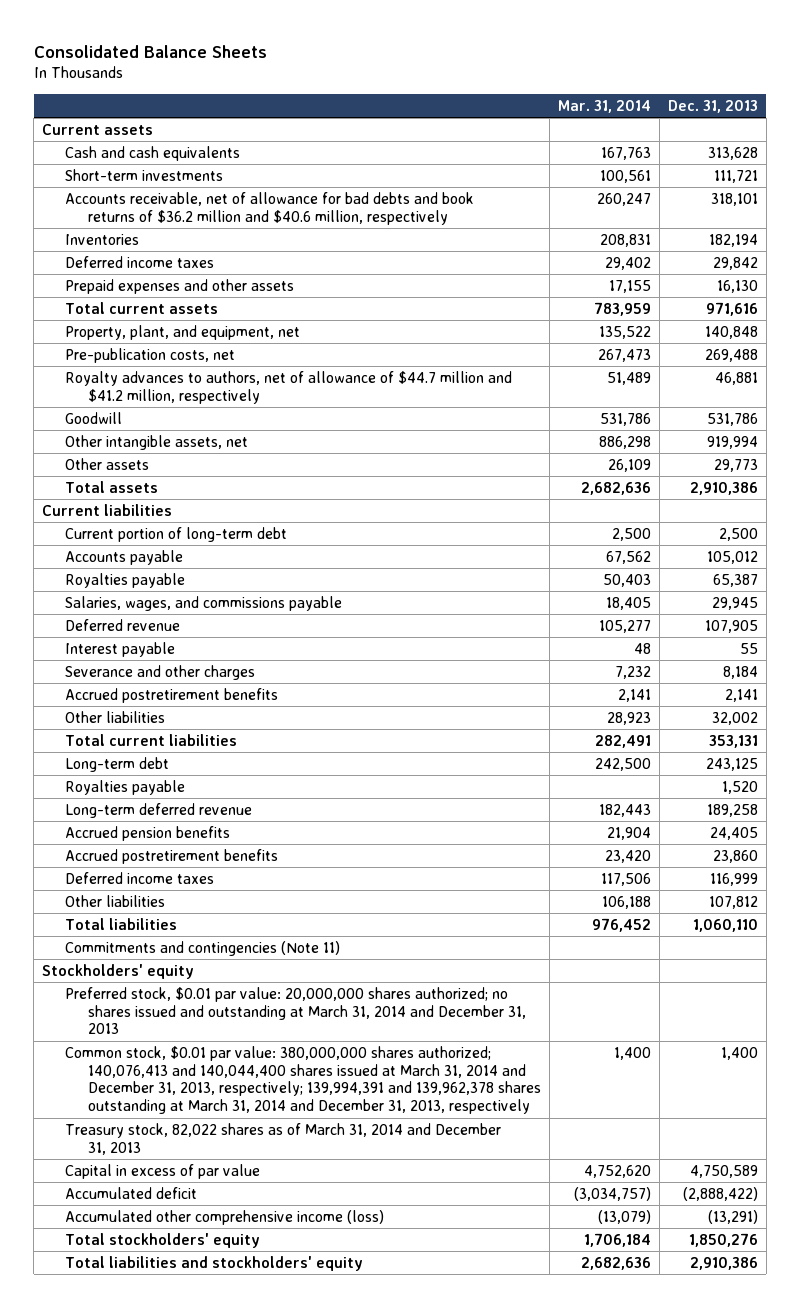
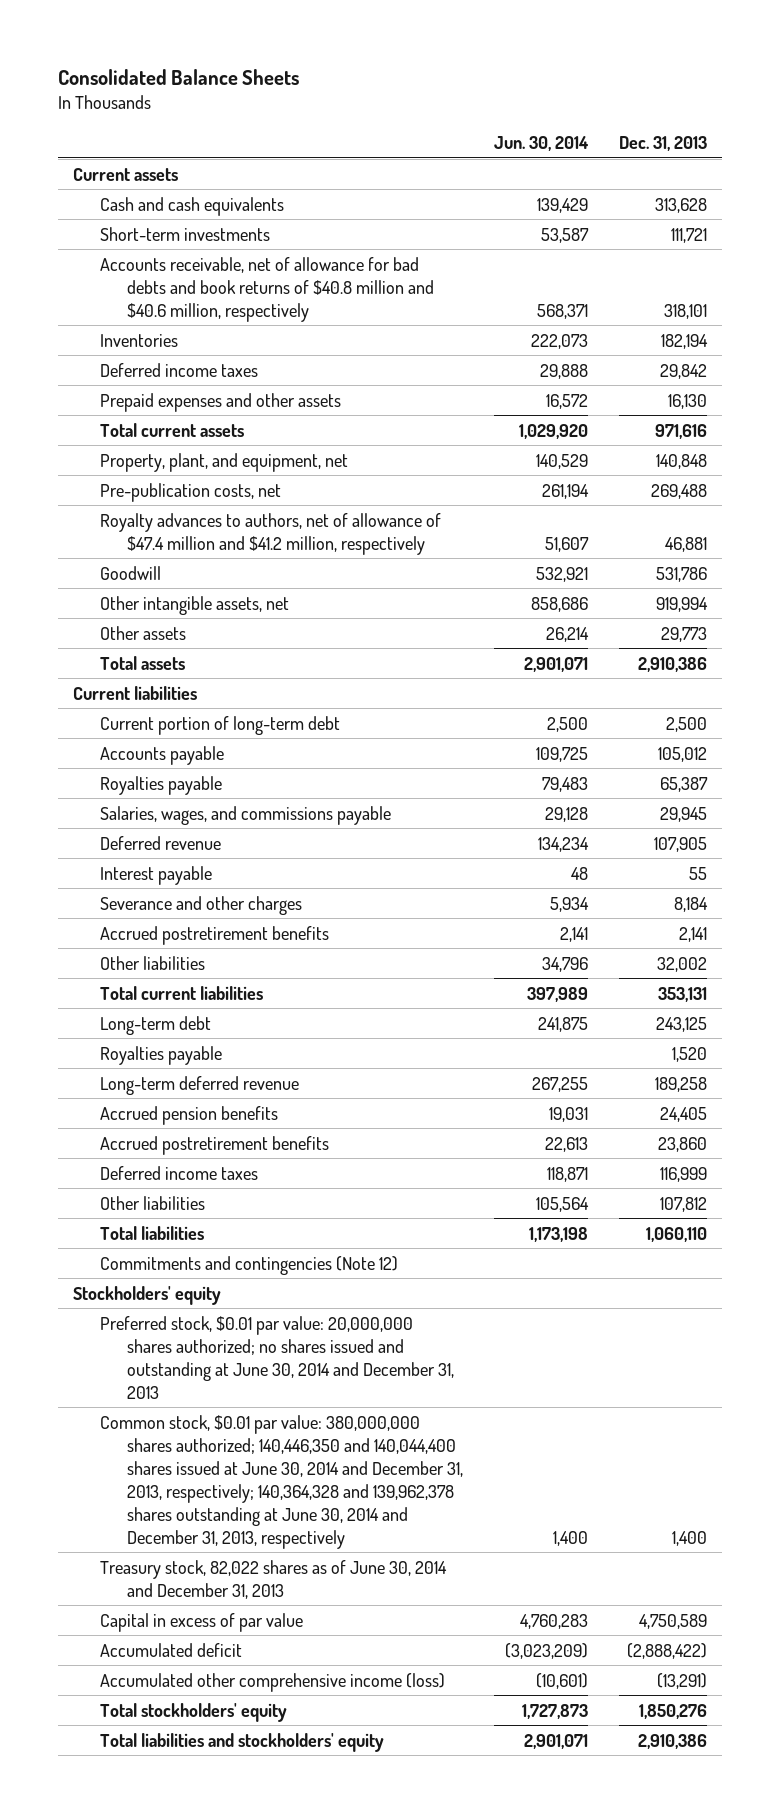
[557,99,651,113] Mar. 31, 2014 -> none
none -> [493,135,589,151] Jun. 30, 2014
[65,191,475,225] Accounts receivable, net of allowance for bad debts and book returns of $36.2 million and $40.6 million, respectively -> [99,256,434,322] Accounts receivable, net of allowance for bad debts and book returns of $40.8 million and $40.6 million, respectively
[65,370,513,404] Royalty advances to authors, net of allowance of $44.7 million and $41.2 million, respectively -> [99,512,441,555] Royalty advances to authors, net of allowance of $47.4 million and $41.2 million, respectively
[65,940,341,956] Commitments and contingencies (Note 11) -> [99,1255,398,1275] Commitments and contingencies (Note 12)
[65,986,526,1035] Preferred stock, $0.01 par value: 20,000,000 shares authorized; no shares issued and outstanding at March 31, 2014 and December 31, 2013 -> [99,1315,454,1399] Preferred stock, $0.01 par value: 20,000,000 shares authorized; no shares issued and outstanding at June 30, 2014 and December 31, 2013
[65,1045,541,1115] Common stock, $0.01 par value: 380,000,000 shares authorized; 140,076,413 and 140,044,400 shares issued at March 31, 2014 and December 31, 2013, respectively; 139,994,391 and 139,962,378 shares outstanding at March 31, 2014 and December 31, 2013, respectively -> [99,1414,463,1549] Common stock, $0.01 par value: 380,000,000 shares authorized; 140,446,350 and 140,044,400 shares issued at June 30, 2014 and December 31, 2013, respectively; 140,364,328 and 139,962,378 shares outstanding at June 30, 2014 and December 31, 2013, respectively
[65,1122,502,1155] Treasury stock, 82,022 shares as of March 31, 2014 and December 31, 2013 -> [99,1559,447,1599] Treasury stock, 82,022 shares as of June 30, 2014 and December 31, 2013

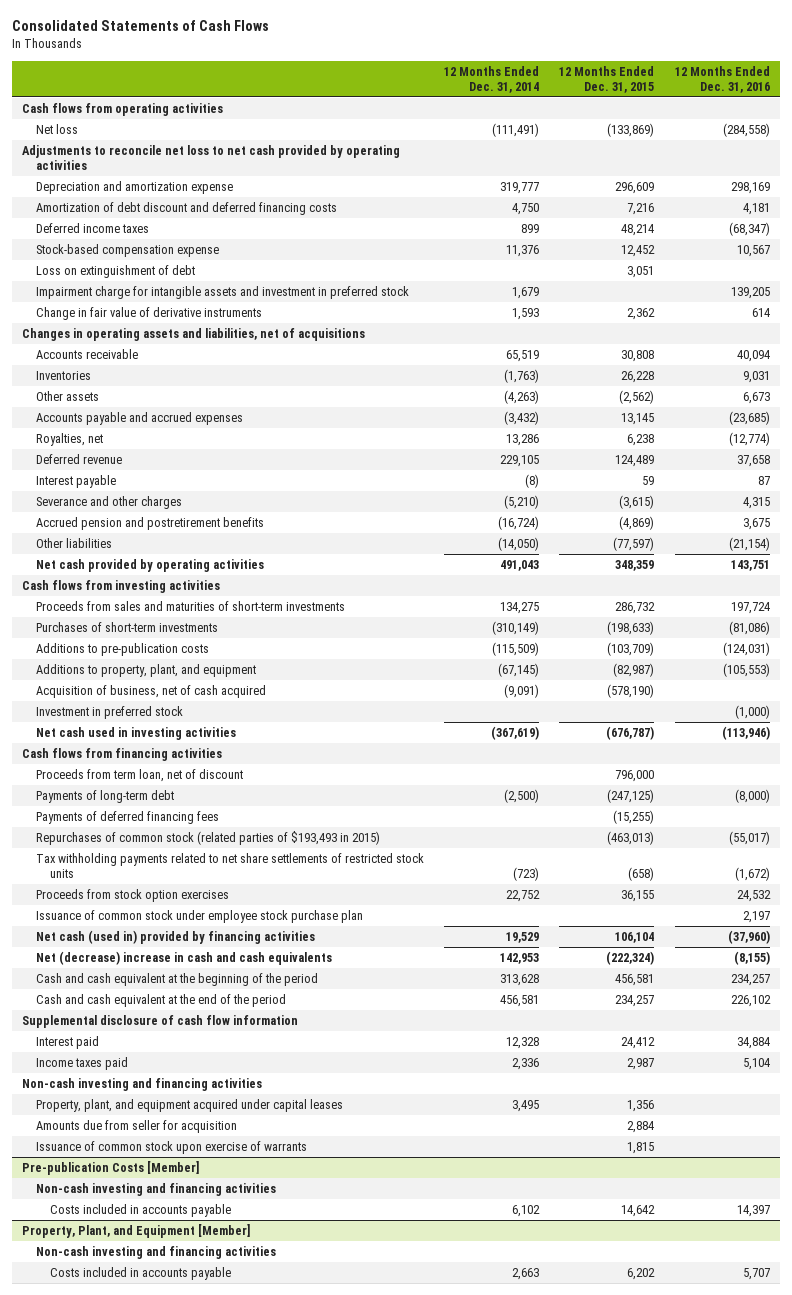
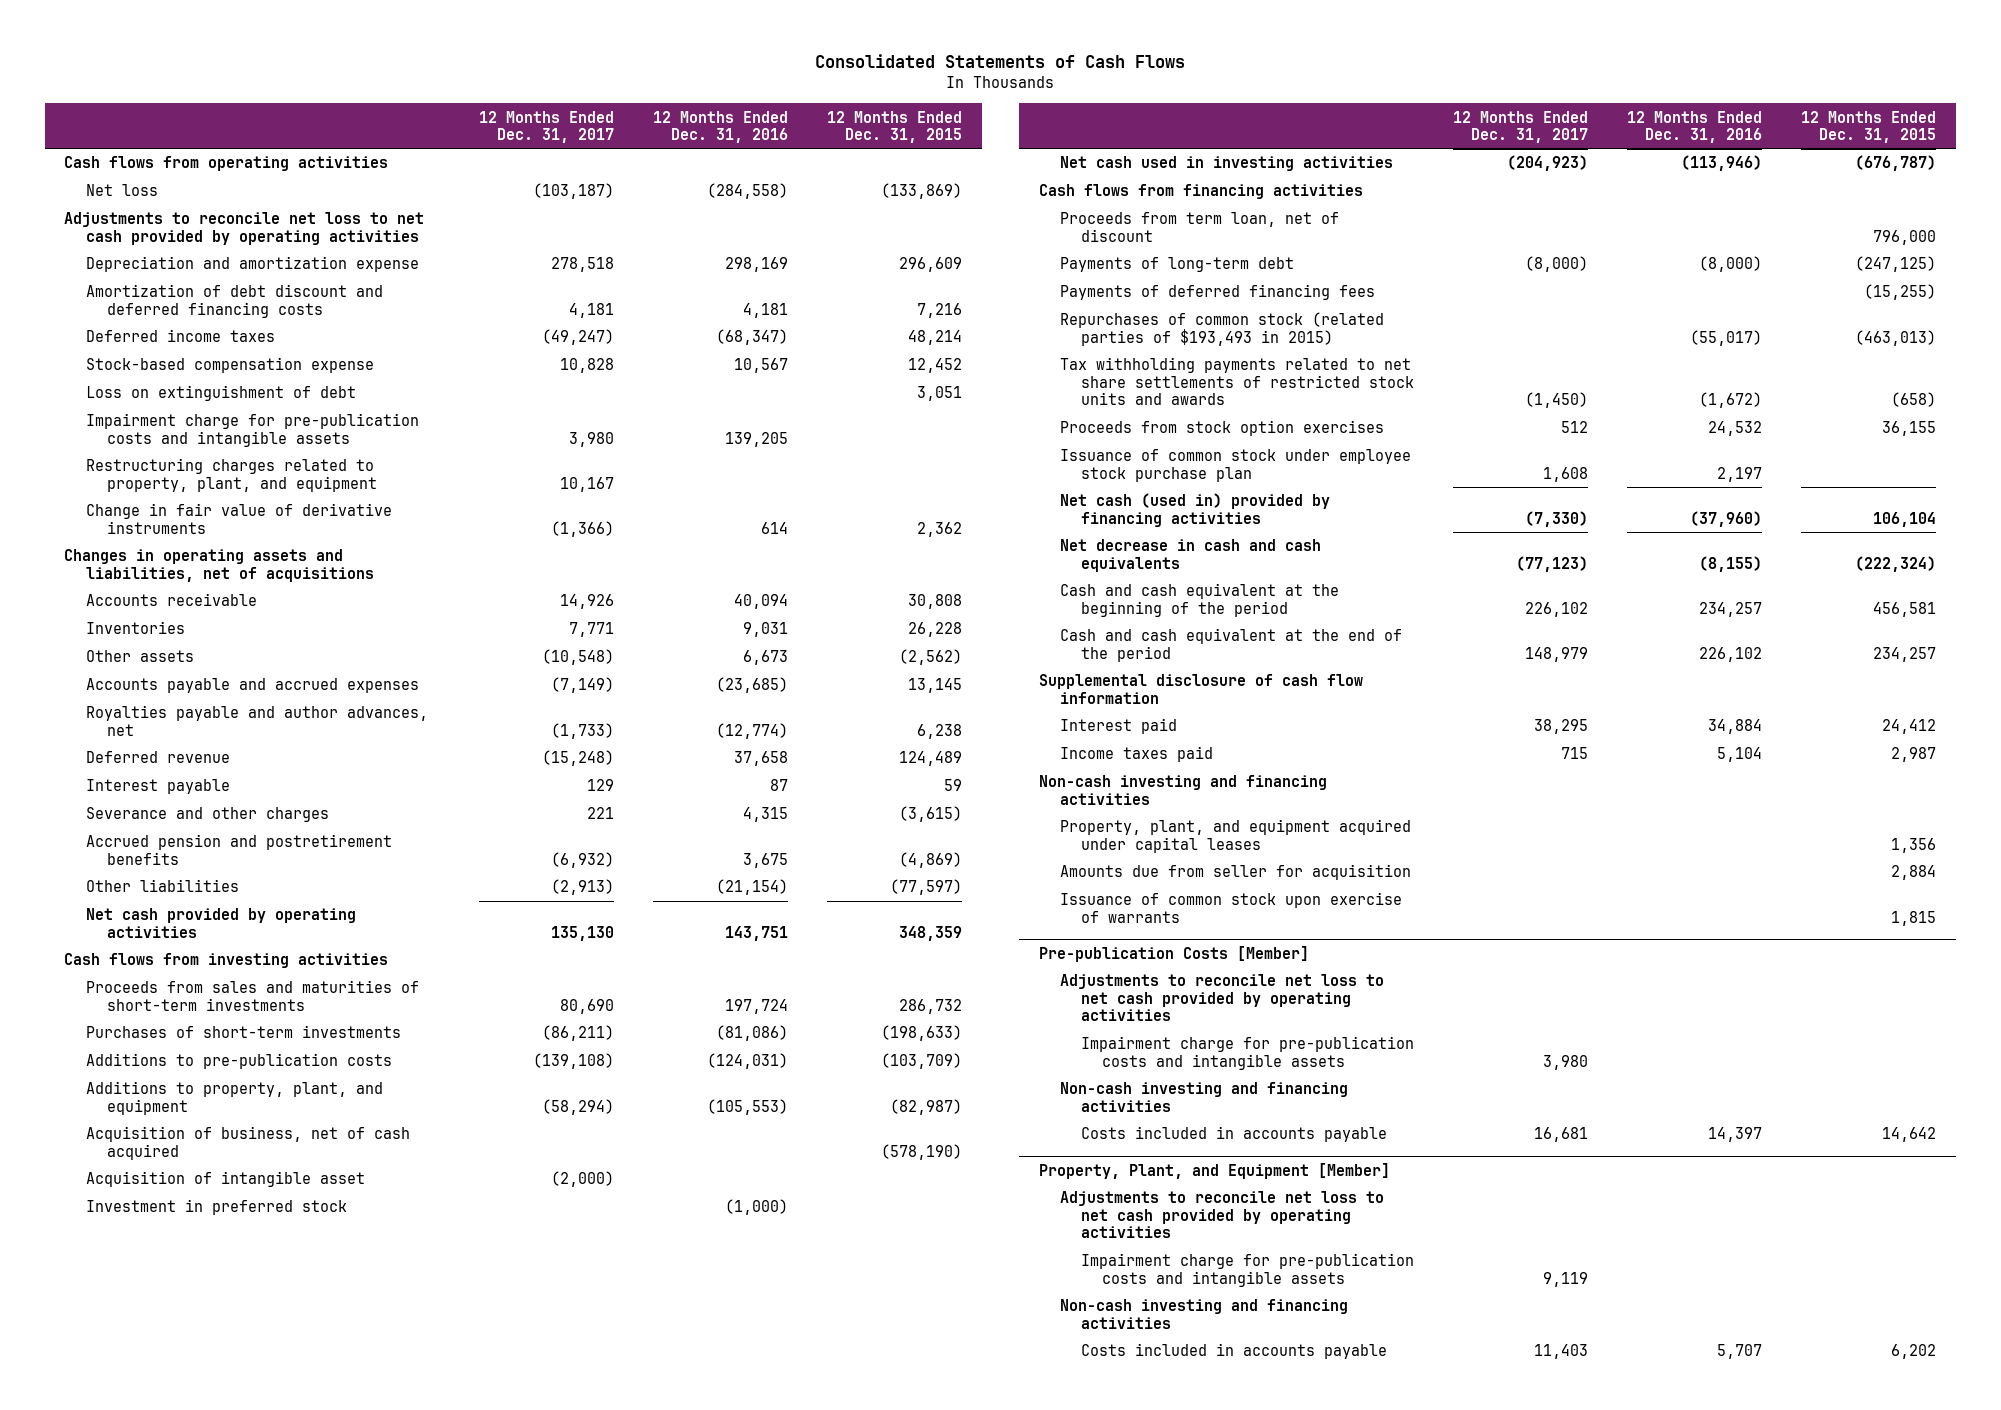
[444,66,540,93] 12 Months Ended Dec. 31, 2014 -> none
none -> [479,110,615,144] 12 Months Ended Dec. 31, 2017
[35,286,409,300] Impairment charge for intangible assets and investment in preferred stock -> [85,413,419,447] Impairment charge for pre-publication costs and intangible assets
none -> [85,458,377,492] Restructuring charges related to property, plant, and equipment
[35,433,103,447] Royalties, net -> [85,705,428,736] Royalties payable and author advances, net
none -> [85,1171,365,1188] Acquisition of intangible asset
[35,853,424,878] Tax withholding payments related to net share settlements of restricted stock units -> [1059,357,1415,406] Tax withholding payments related to net share settlements of restricted stock units and awards
[35,951,332,966] Net (decrease) increase in cash and cash equivalents -> [1059,539,1321,572] Net decrease in cash and cash equivalents
none -> [1059,974,1384,1022] Adjustments to reconcile net loss to net cash provided by operating activities
none -> [1081,1036,1415,1070] Impairment charge for pre-publication costs and intangible assets
none -> [1059,1191,1384,1239] Adjustments to reconcile net loss to net cash provided by operating activities
none -> [1081,1253,1415,1287] Impairment charge for pre-publication costs and intangible assets

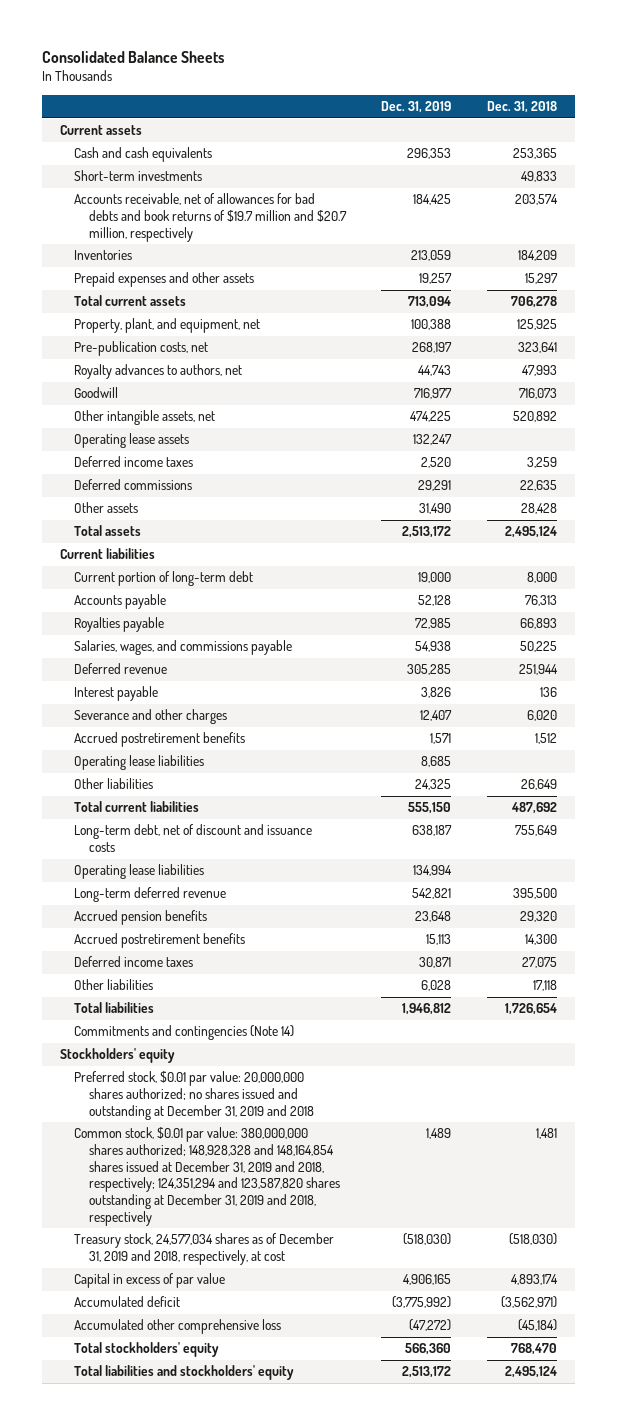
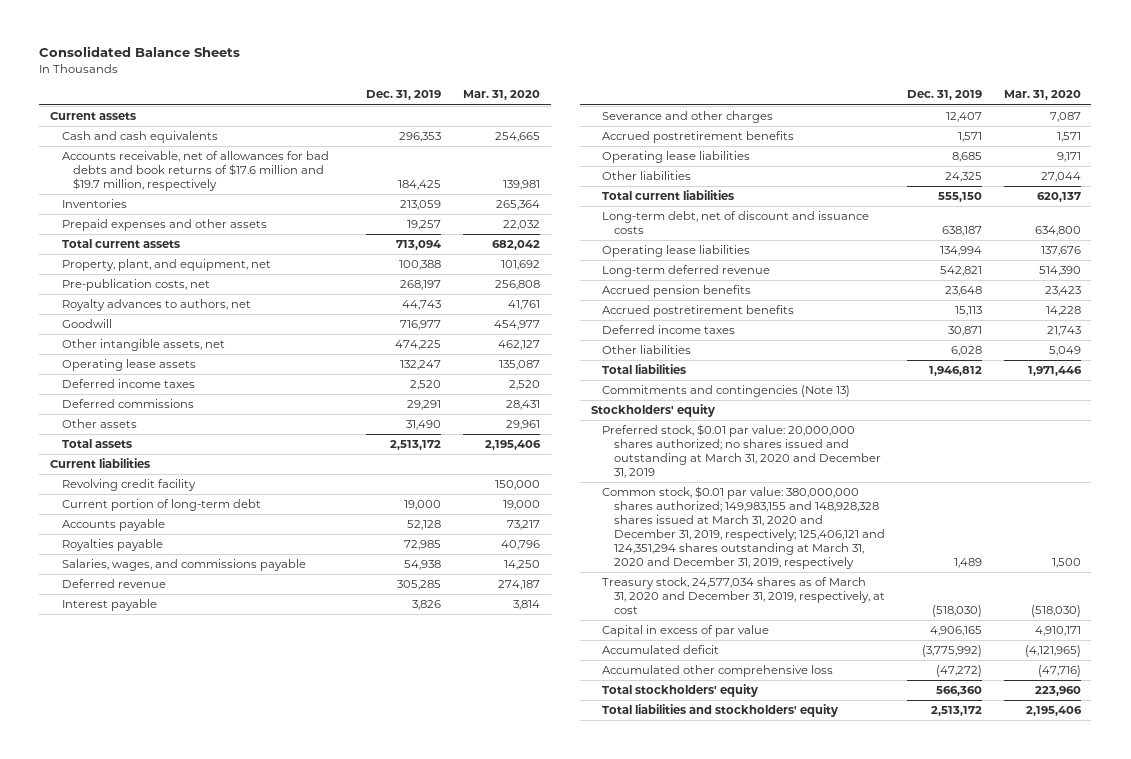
[486,101,557,114] Dec. 31, 2018 -> none
none -> [463,90,541,101] Mar. 31, 2020
[74,170,203,182] Short-term investments -> none
[74,193,347,242] Accounts receivable, net of allowances for bad debts and book returns of $19.7 million and $20.7 million, respectively -> [61,151,329,191] Accounts receivable, net of allowances for bad debts and book returns of $17.6 million and $19.7 million, respectively
none -> [61,479,196,492] Revolving credit facility
[74,1025,295,1041] Commitments and contingencies (Note 14) -> [602,385,851,398] Commitments and contingencies (Note 13)
[74,1071,314,1120] Preferred stock, $0.01 par value: 20,000,000 shares authorized; no shares issued and outstanding at December 31, 2019 and 2018 -> [602,424,881,478] Preferred stock, $0.01 par value: 20,000,000 shares authorized; no shares issued and outstanding at March 31, 2020 and December 31, 2019
[74,1127,340,1226] Common stock, $0.01 par value: 380,000,000 shares authorized; 148,928,328 and 148,164,854 shares issued at December 31, 2019 and 2018, respectively; 124,351,294 and 123,587,820 shares outstanding at December 31, 2019 and 2018, respectively -> [602,486,885,569] Common stock, $0.01 par value: 380,000,000 shares authorized; 149,983,155 and 148,928,328 shares issued at March 31, 2020 and December 31, 2019, respectively; 125,406,121 and 124,351,294 shares outstanding at March 31, 2020 and December 31, 2019, respectively
[74,1233,335,1266] Treasury stock, 24,577,034 shares as of December 31, 2019 and 2018, respectively, at cost -> [602,577,885,614] Treasury stock, 24,577,034 shares as of March 31, 2020 and December 31, 2019, respectively, at cost

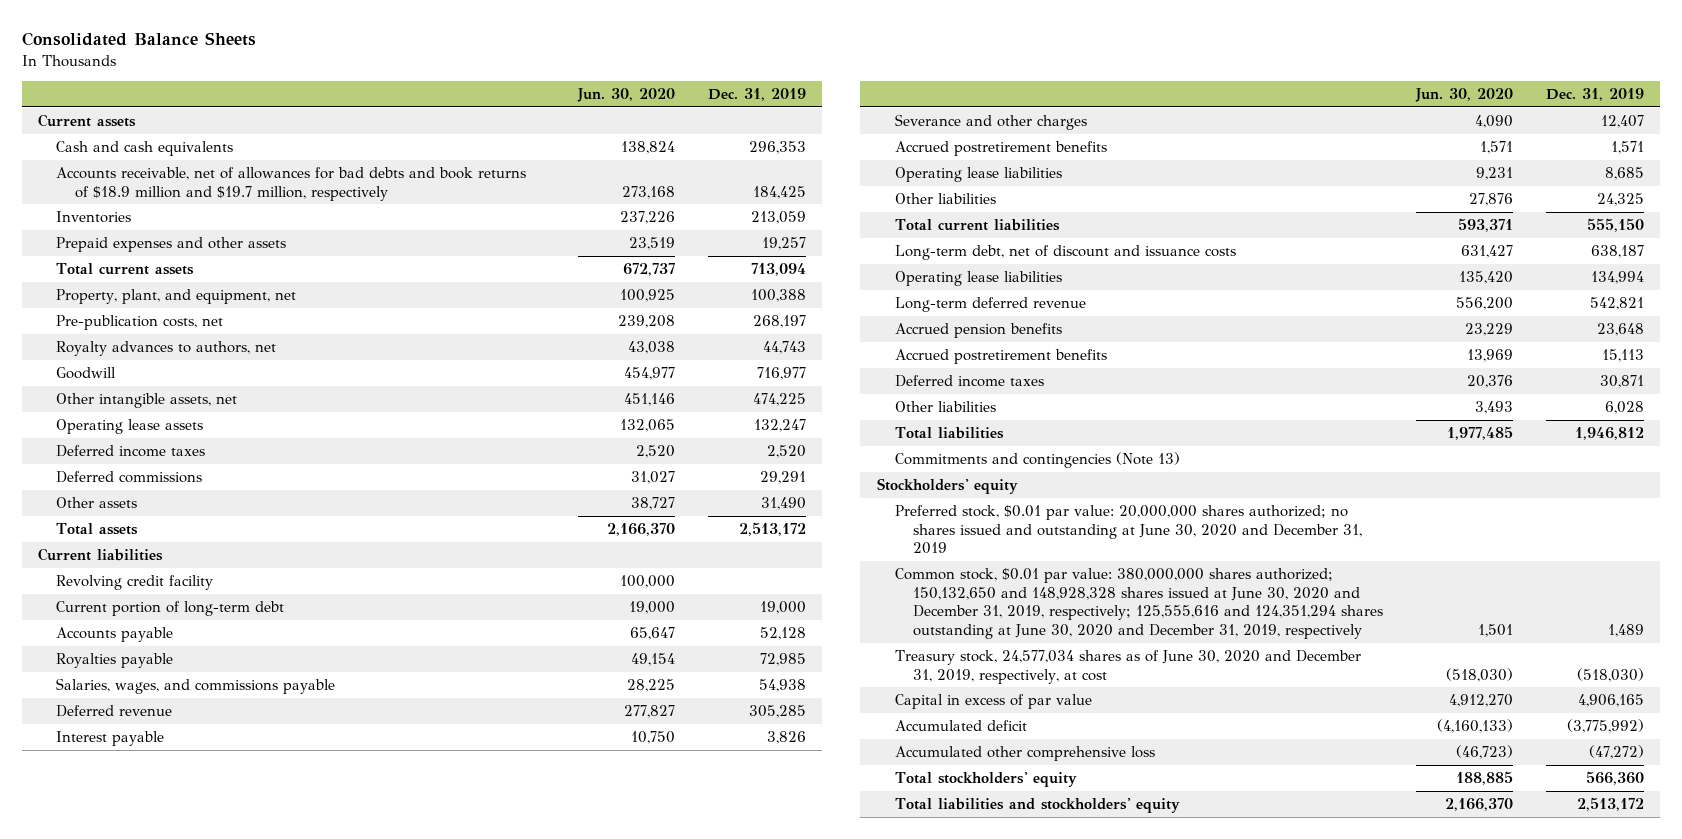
[463,90,541,101] Mar. 31, 2020 -> none
none -> [576,88,675,103] Jun. 30, 2020
[61,151,329,191] Accounts receivable, net of allowances for bad debts and book returns of $17.6 million and $19.7 million, respectively -> [56,167,527,201] Accounts receivable, net of allowances for bad debts and book returns of $18.9 million and $19.7 million, respectively
[602,424,881,478] Preferred stock, $0.01 par value: 20,000,000 shares authorized; no shares issued and outstanding at March 31, 2020 and December 31, 2019 -> [894,505,1362,555] Preferred stock, $0.01 par value: 20,000,000 shares authorized; no shares issued and outstanding at June 30, 2020 and December 31, 2019
[602,486,885,569] Common stock, $0.01 par value: 380,000,000 shares authorized; 149,983,155 and 148,928,328 shares issued at March 31, 2020 and December 31, 2019, respectively; 125,406,121 and 124,351,294 shares outstanding at March 31, 2020 and December 31, 2019, respectively -> [894,568,1383,640] Common stock, $0.01 par value: 380,000,000 shares authorized; 150,132,650 and 148,928,328 shares issued at June 30, 2020 and December 31, 2019, respectively; 125,555,616 and 124,351,294 shares outstanding at June 30, 2020 and December 31, 2019, respectively
[602,577,885,614] Treasury stock, 24,577,034 shares as of March 31, 2020 and December 31, 2019, respectively, at cost -> [894,650,1361,684] Treasury stock, 24,577,034 shares as of June 30, 2020 and December 31, 2019, respectively, at cost

